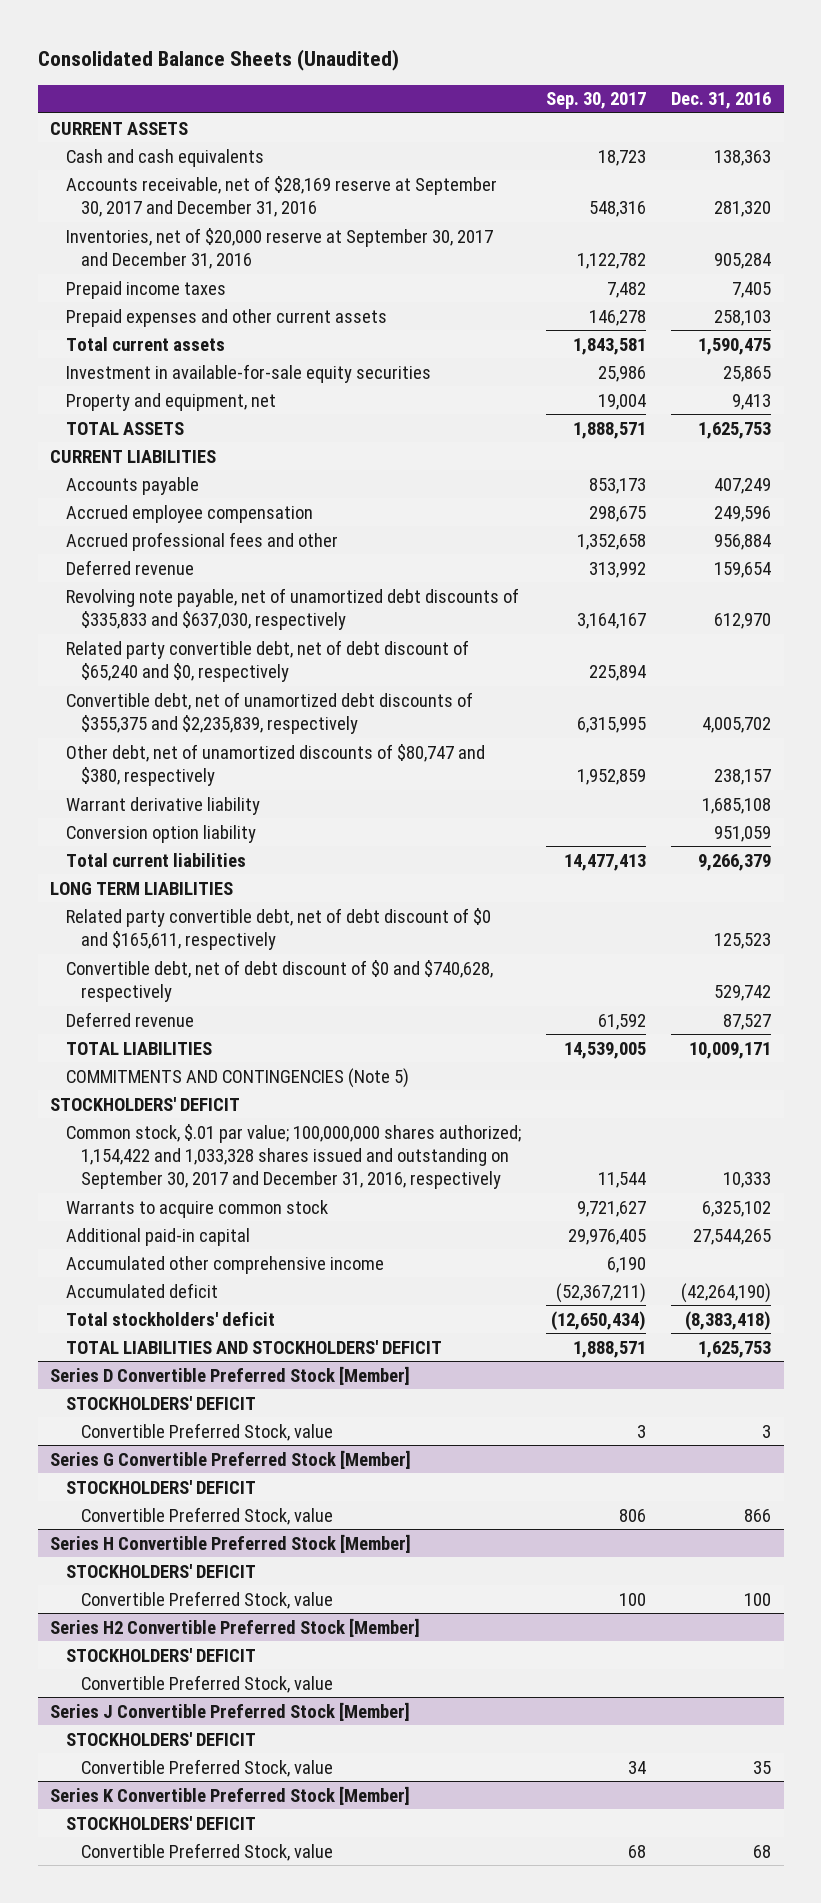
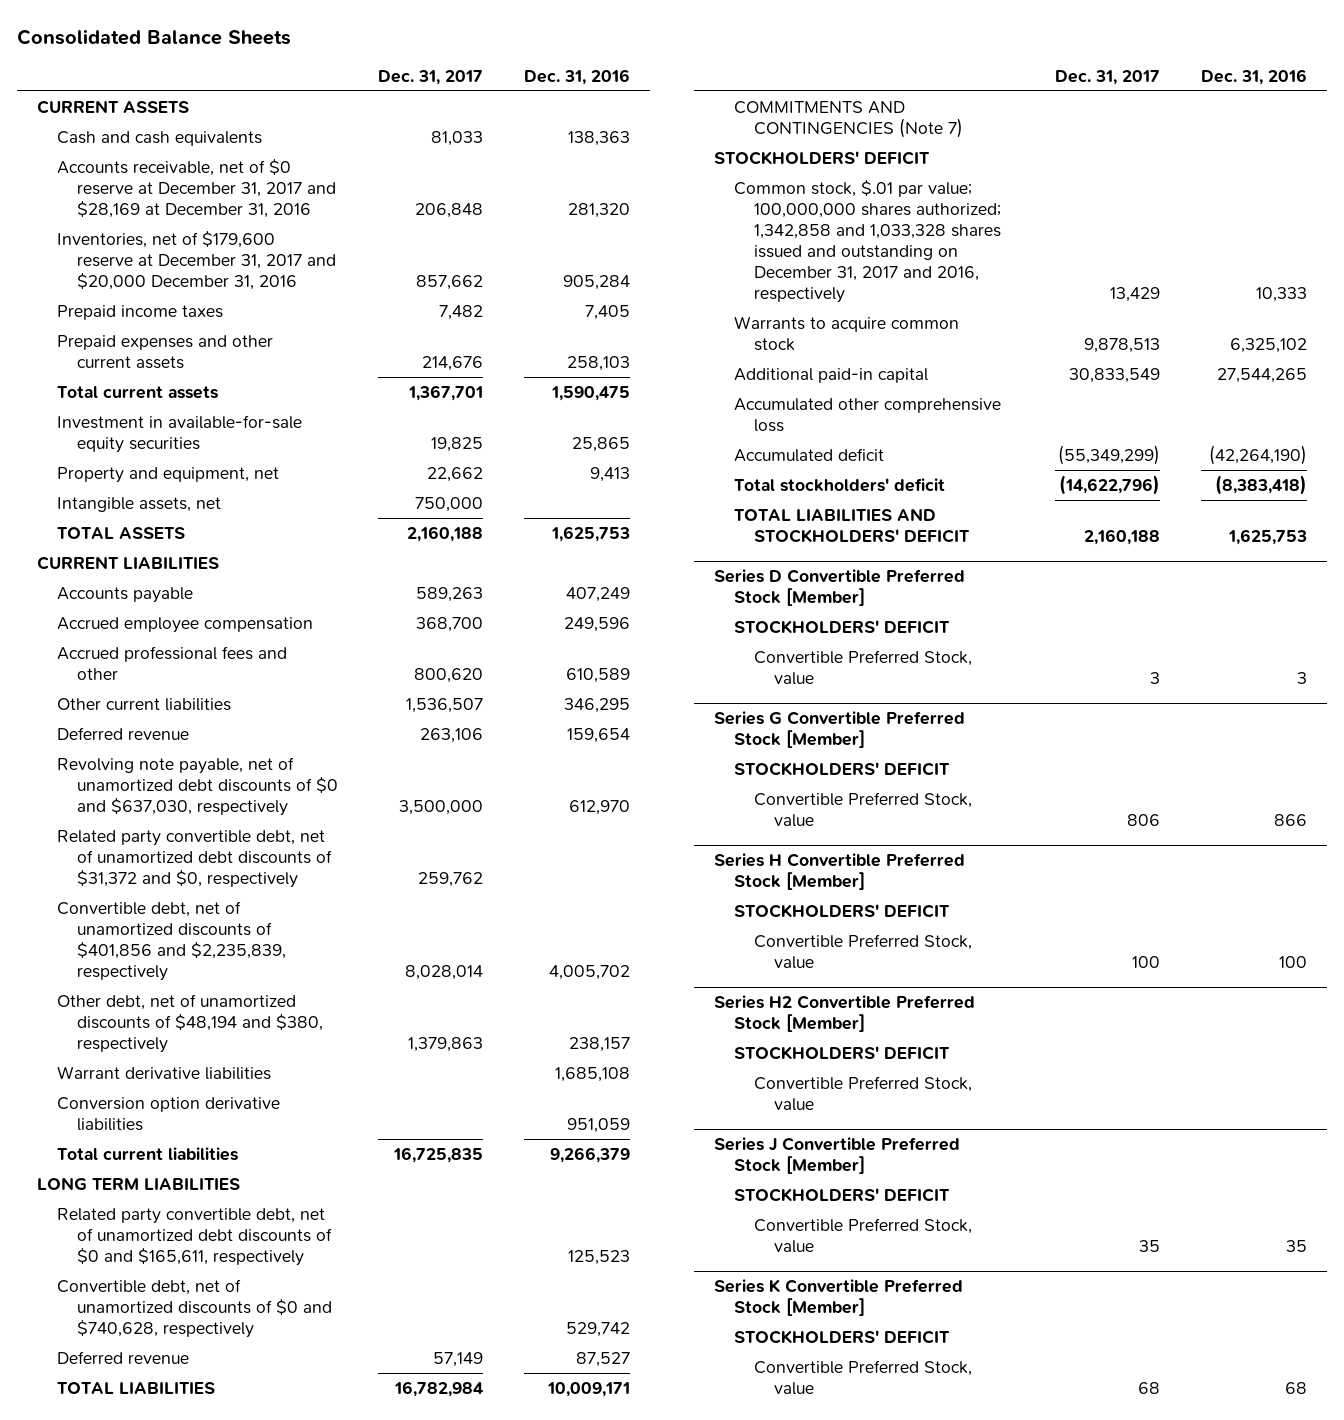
[37,49,399,72] Consolidated Balance Sheets (Unaudited) -> [16,28,291,45] Consolidated Balance Sheets
[545,92,646,110] Sep. 30, 2017 -> none
none -> [378,69,484,85] Dec. 31, 2017
[65,175,497,217] Accounts receivable, net of $28,169 reserve at September 30, 2017 and December 31, 2016 -> [56,158,337,218] Accounts receivable, net of $0 reserve at December 31, 2017 and $28,169 at December 31, 2016
[65,227,493,269] Inventories, net of $20,000 reserve at September 30, 2017 and December 31, 2016 -> [56,230,337,290] Inventories, net of $179,600 reserve at December 31, 2017 and $20,000 December 31, 2016
none -> [56,496,221,512] Intangible assets, net
[713,533,771,550] 956,884 -> [565,667,630,683] 610,589
none -> [56,697,231,711] Other current liabilities
[65,587,519,630] Revolving note payable, net of unamortized debt discounts of $335,833 and $637,030, respectively -> [56,756,339,816] Revolving note payable, net of unamortized debt discounts of $0 and $637,030, respectively
[65,639,469,682] Related party convertible debt, net of debt discount of $65,240 and $0, respectively -> [56,829,333,888] Related party convertible debt, net of unamortized debt discounts of $31,372 and $0, respectively
[65,691,473,734] Convertible debt, net of unamortized debt discounts of $355,375 and $2,235,839, respectively -> [56,900,287,982] Convertible debt, net of unamortized discounts of $401,856 and $2,235,839, respectively
[65,743,485,786] Other debt, net of unamortized discounts of $80,747 and $380, respectively -> [56,993,324,1053] Other debt, net of unamortized discounts of $48,194 and $380, respectively
[65,796,260,815] Warrant derivative liability -> [56,1065,271,1080] Warrant derivative liabilities
[65,824,256,843] Conversion option liability -> [56,1096,280,1131] Conversion option derivative liabilities
[65,907,491,950] Related party convertible debt, net of debt discount of $0 and $165,611, respectively -> [56,1207,333,1266] Related party convertible debt, net of unamortized debt discounts of $0 and $165,611, respectively
[65,959,493,1002] Convertible debt, net of debt discount of $0 and $740,628, respectively -> [56,1278,333,1338] Convertible debt, net of unamortized discounts of $0 and $740,628, respectively
[65,1067,409,1088] COMMITMENTS AND CONTINGENCIES (Note 5) -> [733,100,964,138] COMMITMENTS AND CONTINGENCIES (Note 7)
[65,1123,521,1190] Common stock, $.01 par value; 100,000,000 shares authorized; 1,154,422 and 1,033,328 shares issued and outstanding on September 30, 2017 and December 31, 2016, respectively -> [733,179,1002,304] Common stock, $.01 par value; 100,000,000 shares authorized; 1,342,858 and 1,033,328 shares issued and outstanding on December 31, 2017 and 2016, respectively
[65,1255,384,1274] Accumulated other comprehensive income -> [733,397,1001,432] Accumulated other comprehensive loss

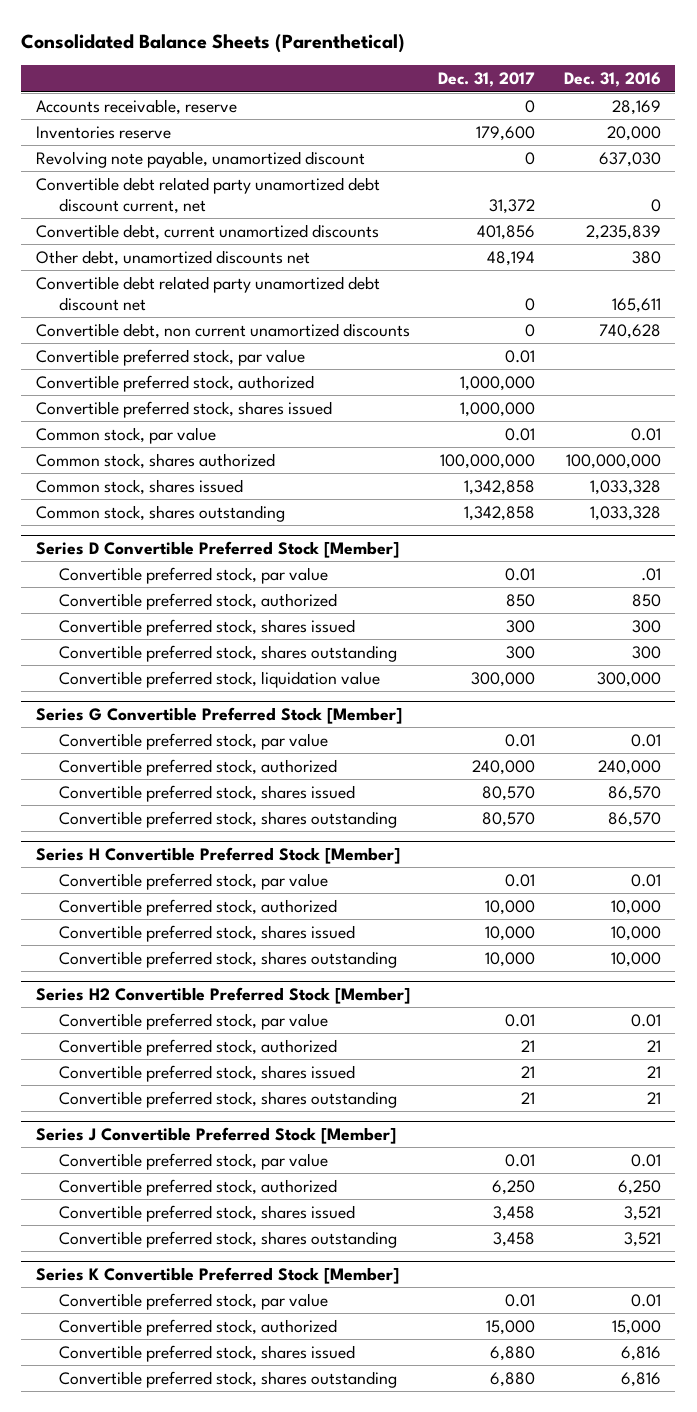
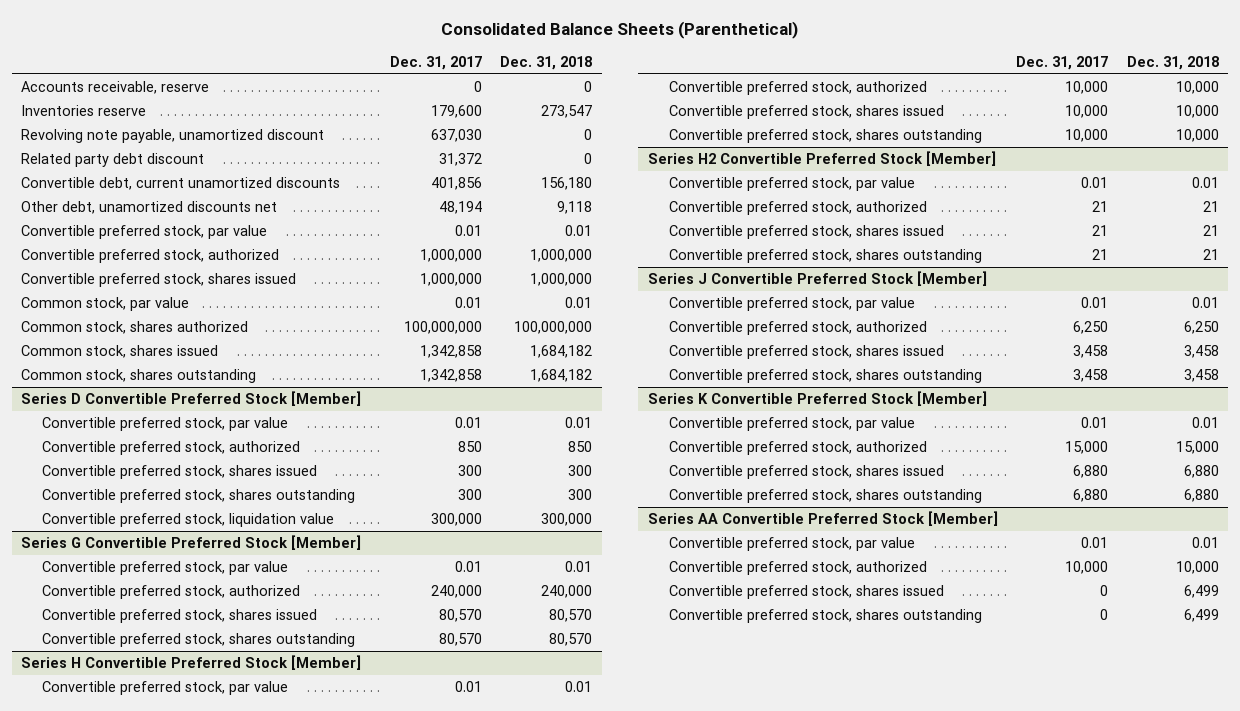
[563,72,661,88] Dec. 31, 2016 -> none
none -> [500,55,593,70] Dec. 31, 2018
[525,151,536,165] 0 -> [430,129,482,143] 637,030
[35,176,380,214] Convertible debt related party unamortized debt discount current, net -> [21,153,205,168] Related party debt discount
[35,275,380,311] Convertible debt related party unamortized debt discount net -> none
[35,322,410,339] Convertible debt, non current unamortized discounts -> none
none -> [647,511,998,527] Series AA Convertible Preferred Stock [Member]
none -> [669,537,916,552] Convertible preferred stock, par value
none -> [669,561,928,576] Convertible preferred stock, authorized
none -> [669,585,945,600] Convertible preferred stock, shares issued
none -> [669,609,983,624] Convertible preferred stock, shares outstanding

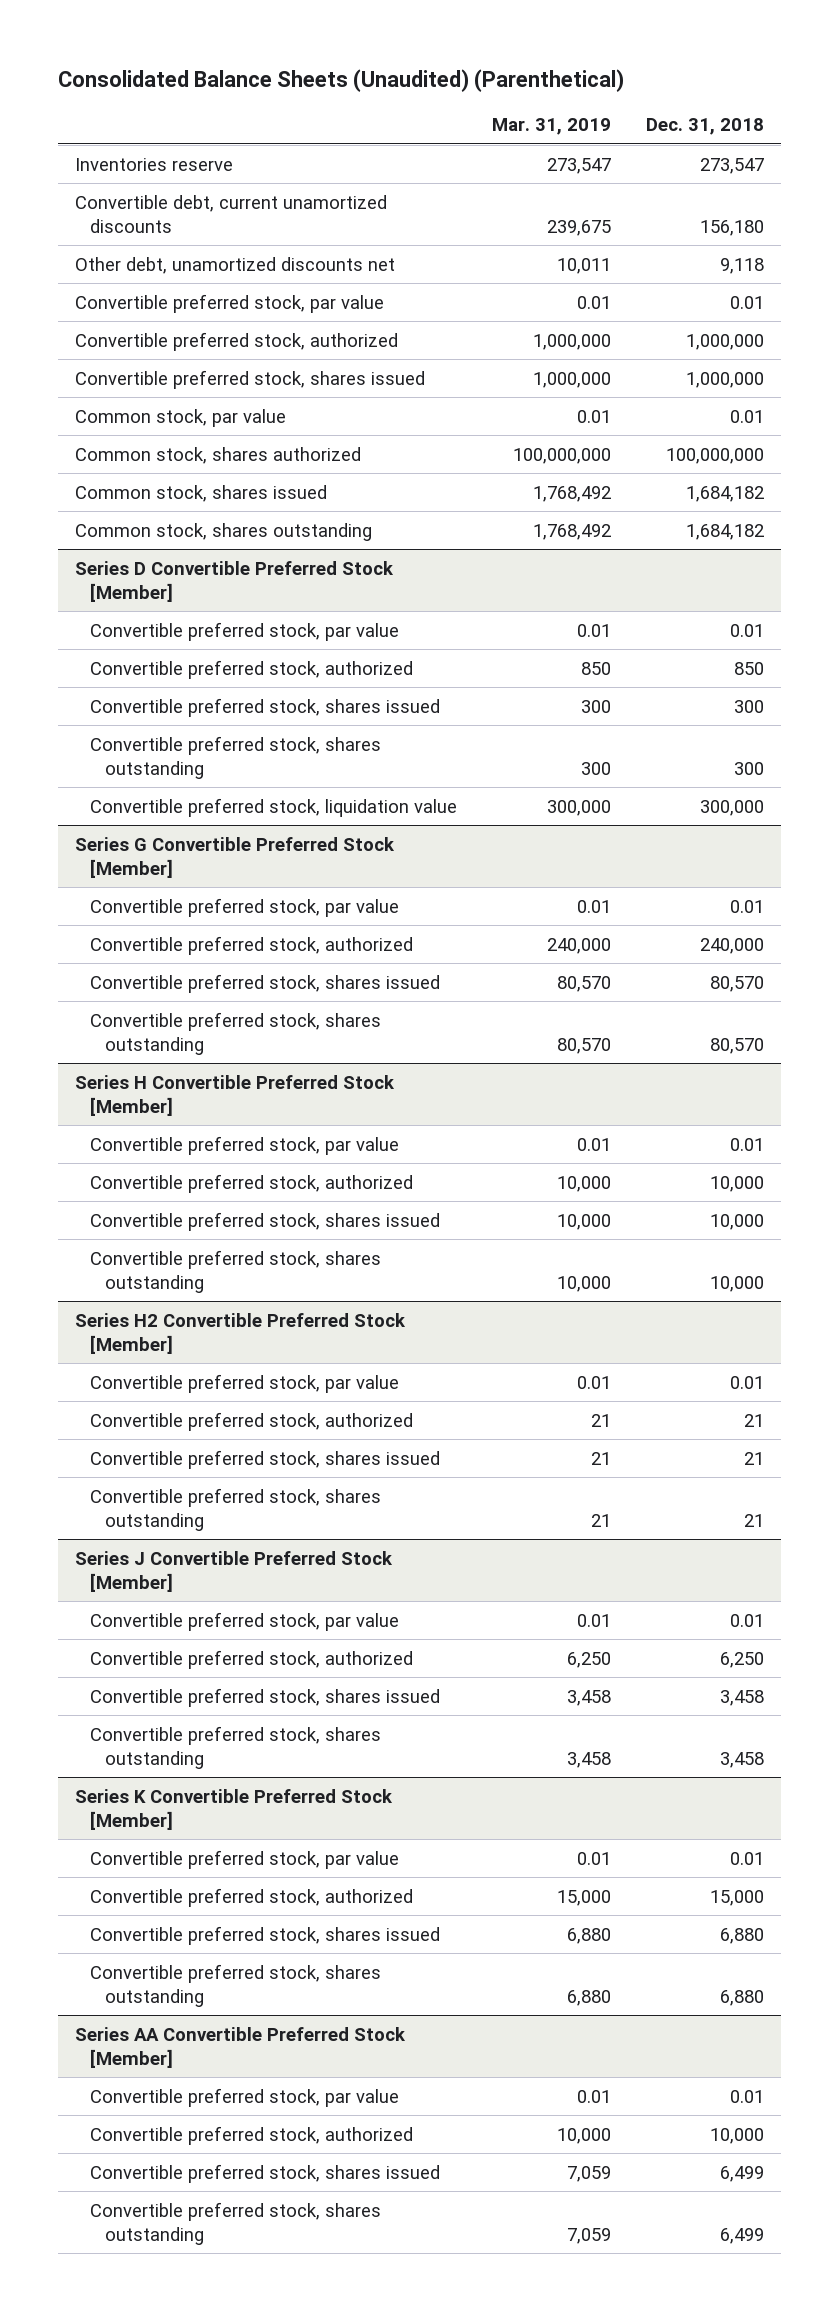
[441,20,799,39] Consolidated Balance Sheets (Parenthetical) -> [58,69,625,93] Consolidated Balance Sheets (Unaudited) (Parenthetical)
[389,55,482,70] Dec. 31, 2017 -> none
none -> [491,118,611,136] Mar. 31, 2019
[21,81,210,95] Accounts receivable, reserve -> none
[21,129,325,144] Revolving note payable, unamortized discount -> none
[21,153,205,168] Related party debt discount -> none

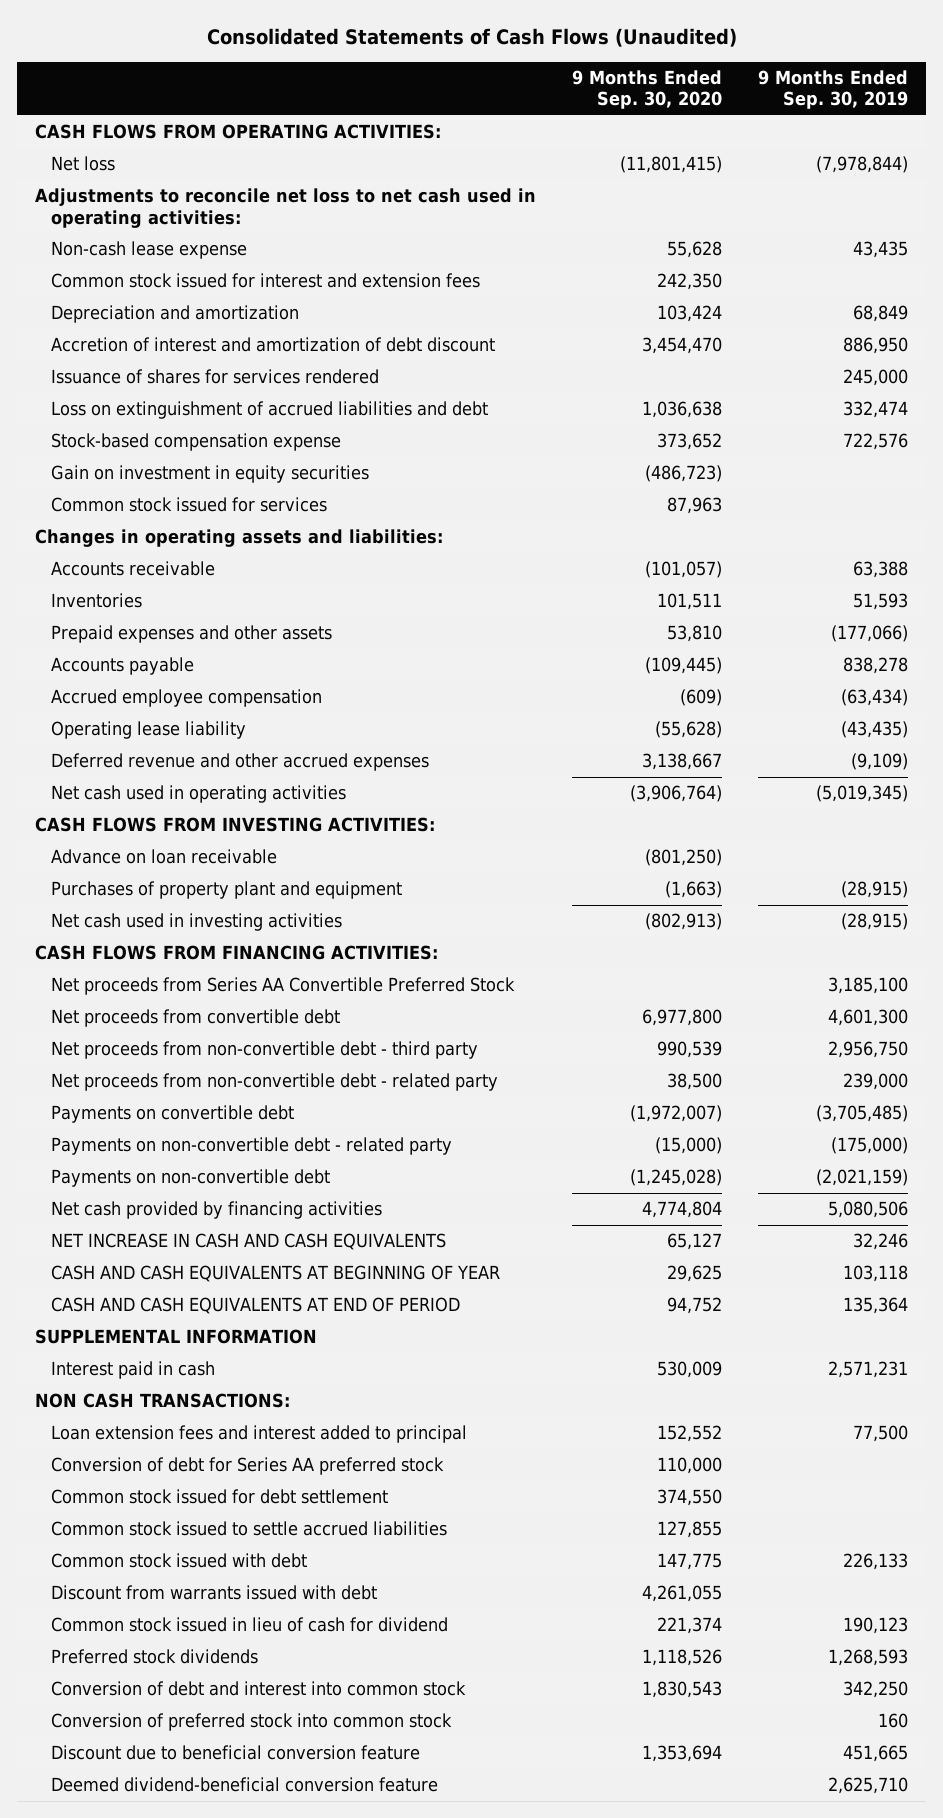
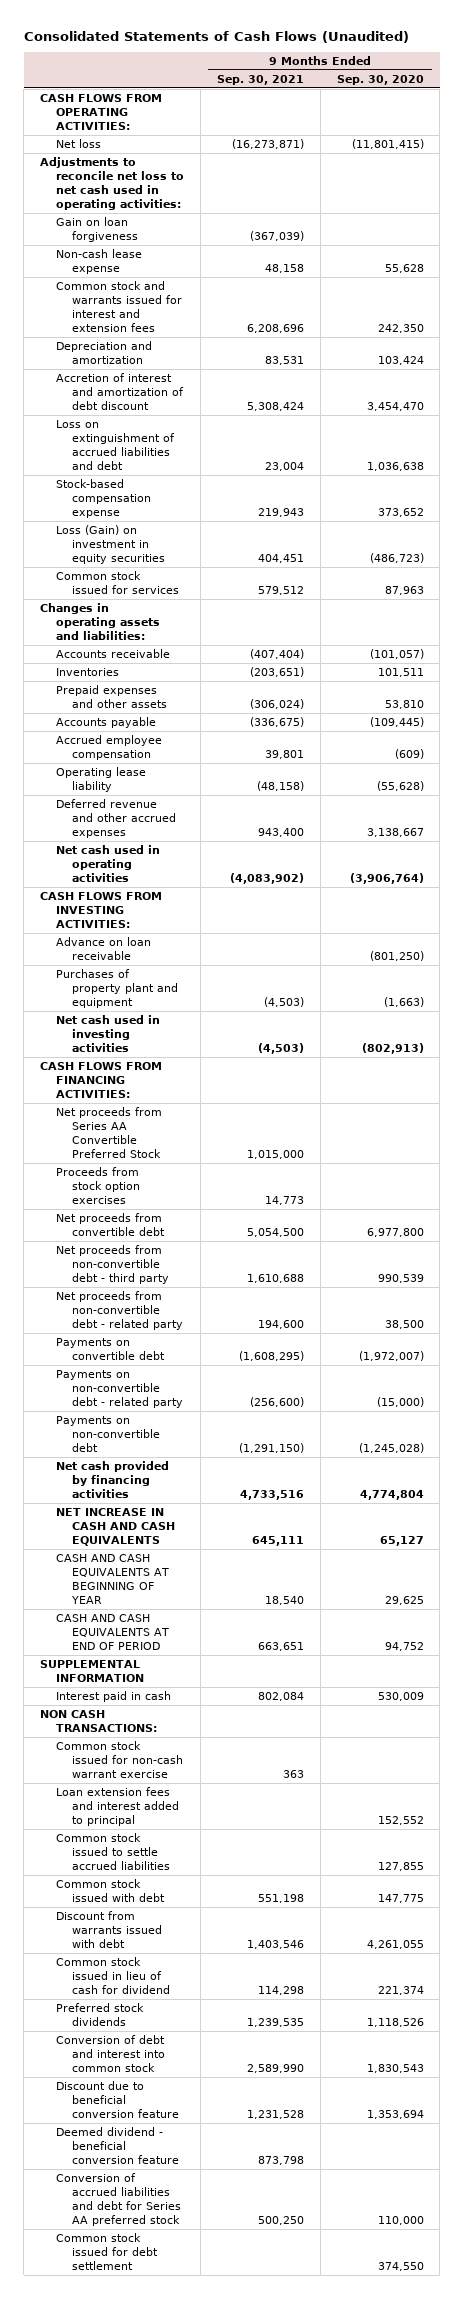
[757,69,908,110] 9 Months Ended Sep. 30, 2019 -> none
none -> [216,74,304,85] Sep. 30, 2021
none -> [55,216,138,243] Gain on loan forgiveness
[50,273,480,289] Common stock issued for interest and extension fees -> [55,280,182,333] Common stock and warrants issued for interest and extension fees
[50,369,379,385] Issuance of shares for services rendered -> none
[50,465,369,484] Gain on investment in equity securities -> [55,524,165,565] Loss (Gain) on investment in equity securities
none -> [55,1166,140,1205] Proceeds from stock option exercises
none -> [55,1740,183,1779] Common stock issued for non-cash warrant exercise
[50,1457,444,1476] Conversion of debt for Series AA preferred stock -> none
[50,1713,452,1732] Conversion of preferred stock into common stock -> none
[50,1777,438,1793] Deemed dividend-beneficial conversion feature -> [55,2126,179,2165] Deemed dividend - beneficial conversion feature
none -> [55,2172,181,2227] Conversion of accrued liabilities and debt for Series AA preferred stock
[50,1489,388,1505] Common stock issued for debt settlement -> [55,2232,158,2271] Common stock issued for debt settlement

